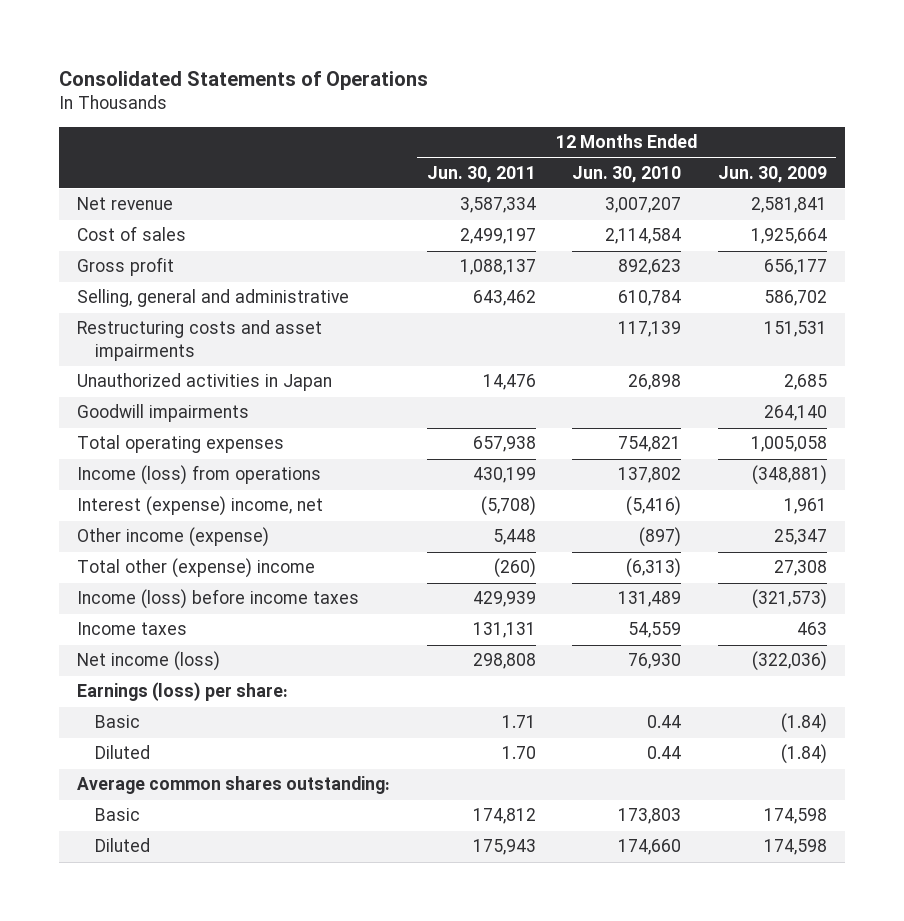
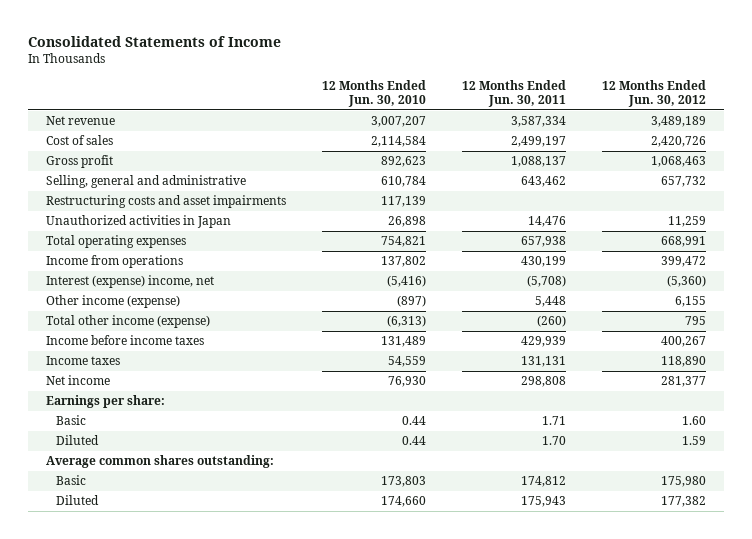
[58,70,428,90] Consolidated Statements of Operations -> [28,36,282,48] Consolidated Statements of Income
[717,165,827,183] Jun. 30, 2009 -> none
none -> [601,79,706,108] 12 Months Ended Jun. 30, 2012
[76,404,249,423] Goodwill impairments -> none
[76,465,321,486] Income (loss) from operations -> [46,255,184,269] Income from operations
[76,558,315,579] Total other (expense) income -> [46,315,211,329] Total other income (expense)
[76,589,359,610] Income (loss) before income taxes -> [46,335,205,346] Income before income taxes
[76,651,220,672] Net income (loss) -> [46,375,111,386] Net income
[76,682,288,702] Earnings (loss) per share: -> [46,395,166,409] Earnings per share:

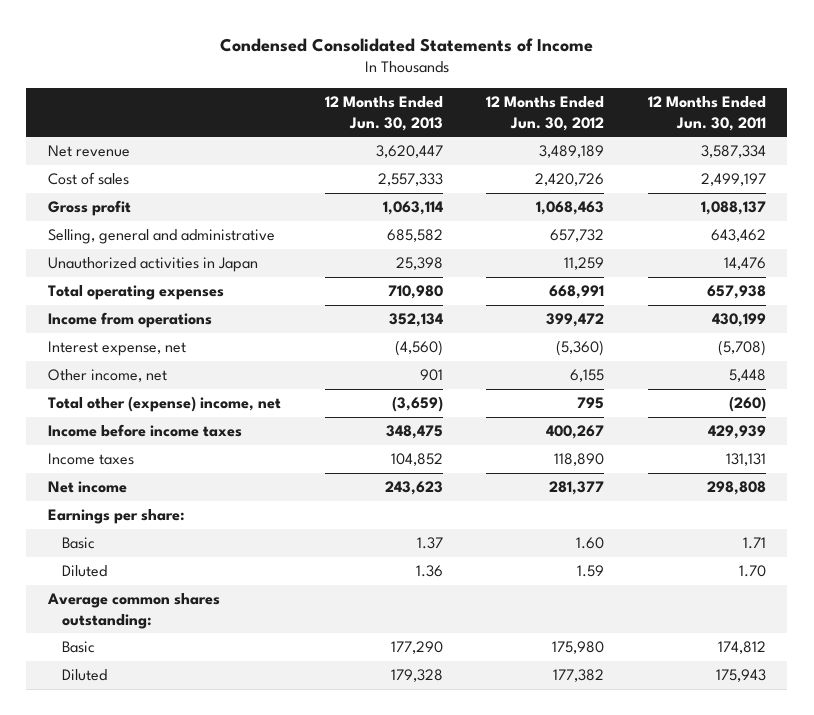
[28,36,282,48] Consolidated Statements of Income -> [219,37,593,52] Condensed Consolidated Statements of Income
[322,79,427,108] 12 Months Ended Jun. 30, 2010 -> none
none -> [324,96,443,131] 12 Months Ended Jun. 30, 2013
[46,195,287,209] Restructuring costs and asset impairments -> none
[46,275,215,289] Interest (expense) income, net -> [48,341,187,357] Interest expense, net
[46,295,181,309] Other income (expense) -> [48,369,168,383] Other income, net
[46,315,211,329] Total other income (expense) -> [48,396,282,413] Total other (expense) income, net

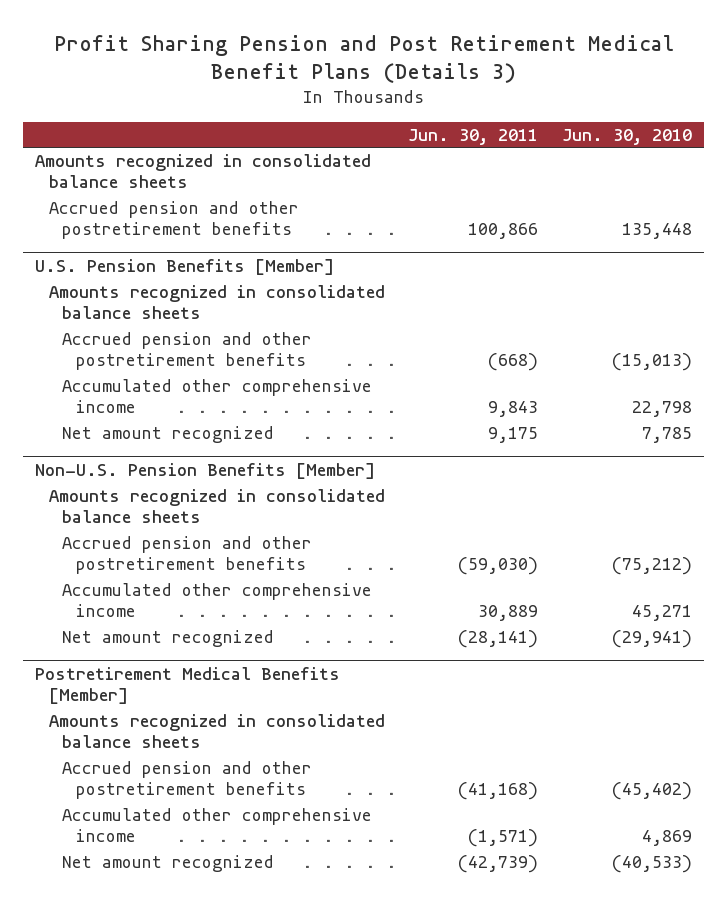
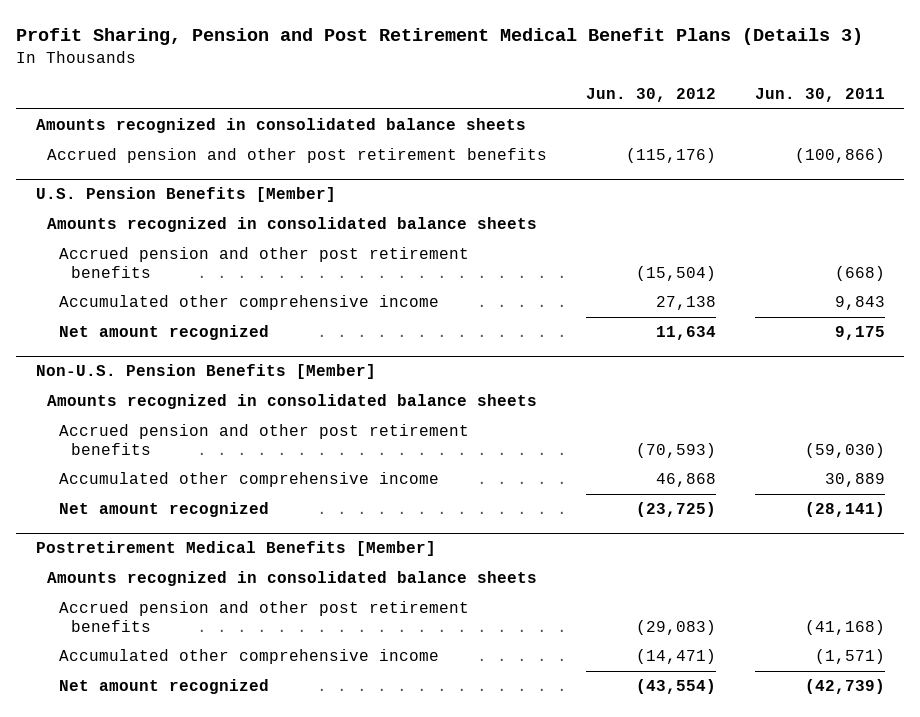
[53,34,674,83] Profit Sharing Pension and Post Retirement Medical Benefit Plans (Details 3) -> [16,28,864,46] Profit Sharing, Pension and Post Retirement Medical Benefit Plans (Details 3)
[562,128,693,145] Jun. 30, 2010 -> none
none -> [585,88,716,103] Jun. 30, 2012
[48,201,299,240] Accrued pension and other postretirement benefits -> [47,148,548,164] Accrued pension and other post retirement benefits
[468,223,539,240] 100,866 -> [794,148,885,164] (100,866)
[62,332,313,371] Accrued pension and other postretirement benefits -> [59,247,470,278] Accrued pension and other post retirement benefits
[62,536,313,575] Accrued pension and other postretirement benefits -> [59,424,470,455] Accrued pension and other post retirement benefits
[62,761,313,800] Accrued pension and other postretirement benefits -> [59,601,470,632] Accrued pension and other post retirement benefits

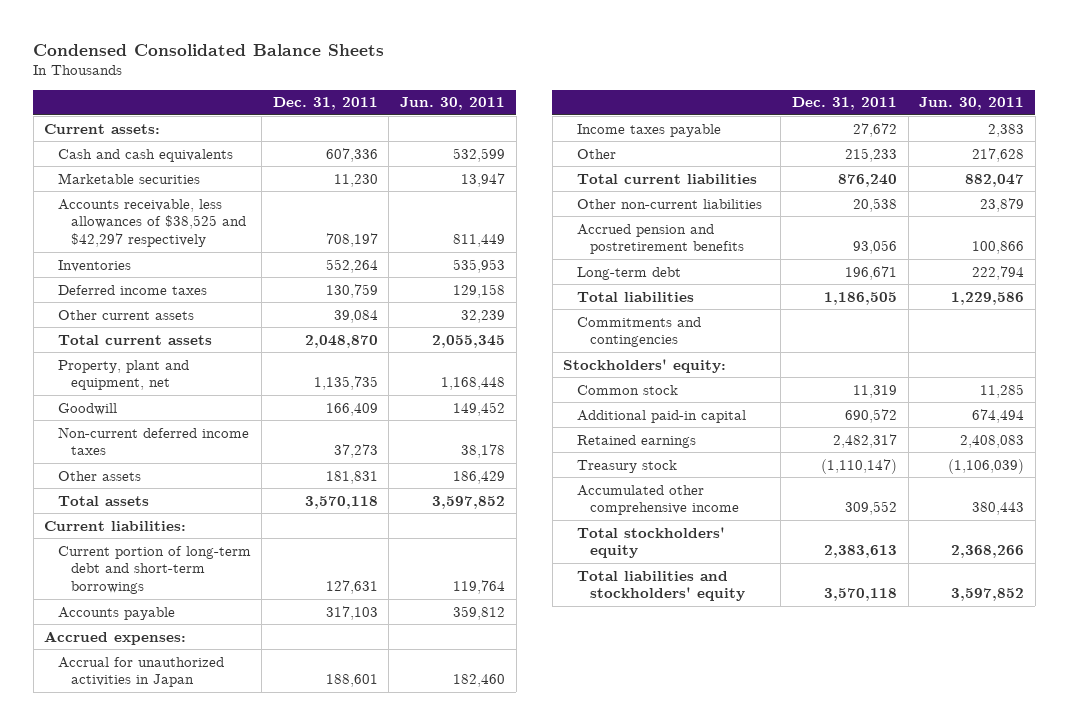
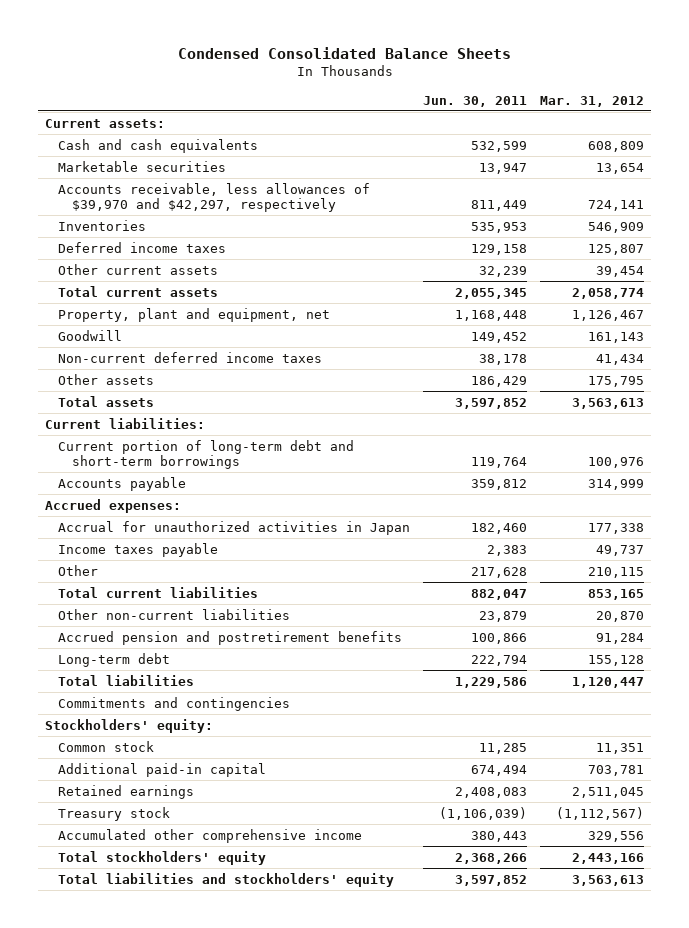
[272,97,378,111] Dec. 31, 2011 -> none
none -> [540,95,645,107] Mar. 31, 2012
[57,198,246,248] Accounts receivable, less allowances of $38,525 and $42,297 respectively -> [58,182,371,212] Accounts receivable, less allowances of $39,970 and $42,297, respectively

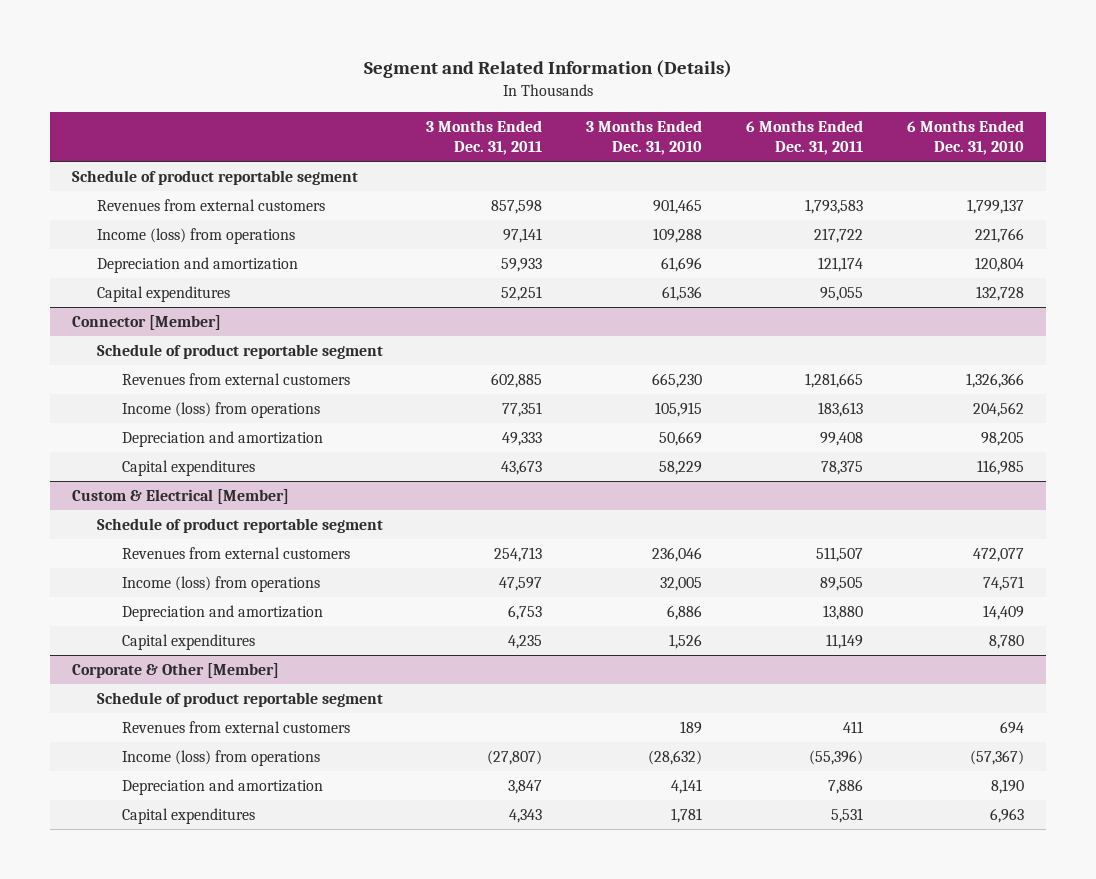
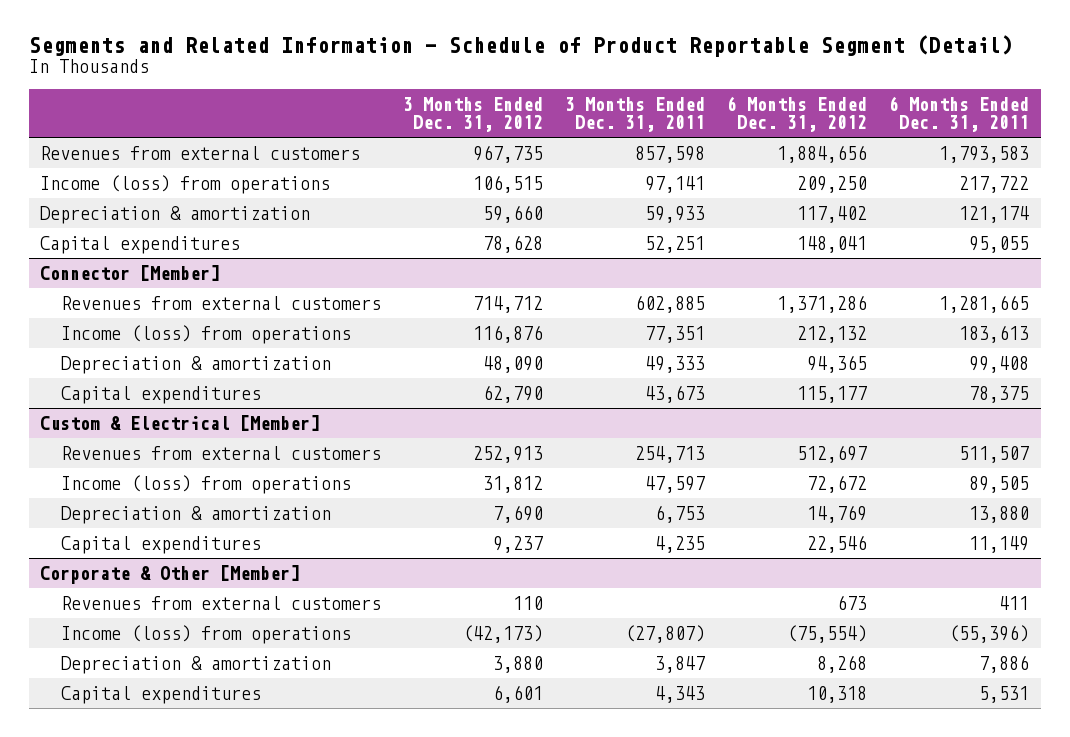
[363,60,732,79] Segment and Related Information (Details) -> [29,34,1014,57] Segments and Related Information - Schedule of Product Reportable Segment (Detail)
[586,119,703,156] 3 Months Ended Dec. 31, 2010 -> none
[906,119,1024,156] 6 Months Ended Dec. 31, 2010 -> none
none -> [402,96,543,133] 3 Months Ended Dec. 31, 2012
none -> [727,95,868,133] 6 Months Ended Dec. 31, 2012
[71,170,358,186] Schedule of product reportable segment -> none
[96,257,298,274] Depreciation and amortization -> [40,206,311,225] Depreciation & amortization
[96,344,383,360] Schedule of product reportable segment -> none
[121,431,323,448] Depreciation and amortization -> [60,356,331,375] Depreciation & amortization
[96,518,383,534] Schedule of product reportable segment -> none
[121,605,323,622] Depreciation and amortization -> [60,506,331,525] Depreciation & amortization
[96,692,383,708] Schedule of product reportable segment -> none
[121,779,323,796] Depreciation and amortization -> [60,656,331,675] Depreciation & amortization

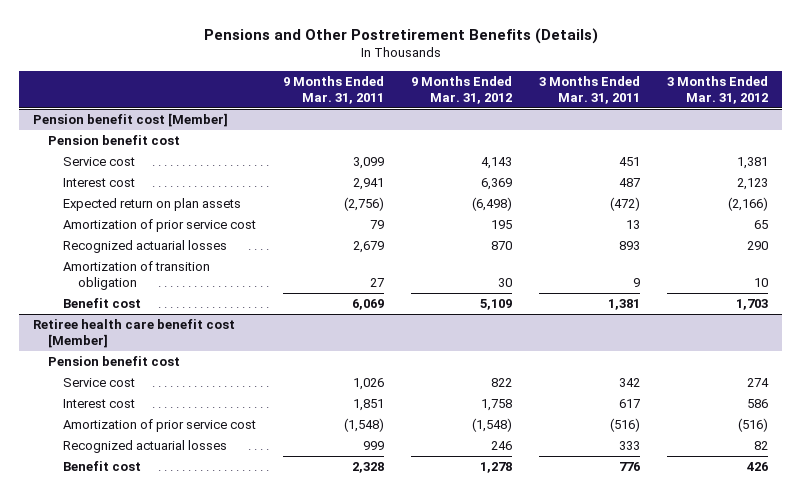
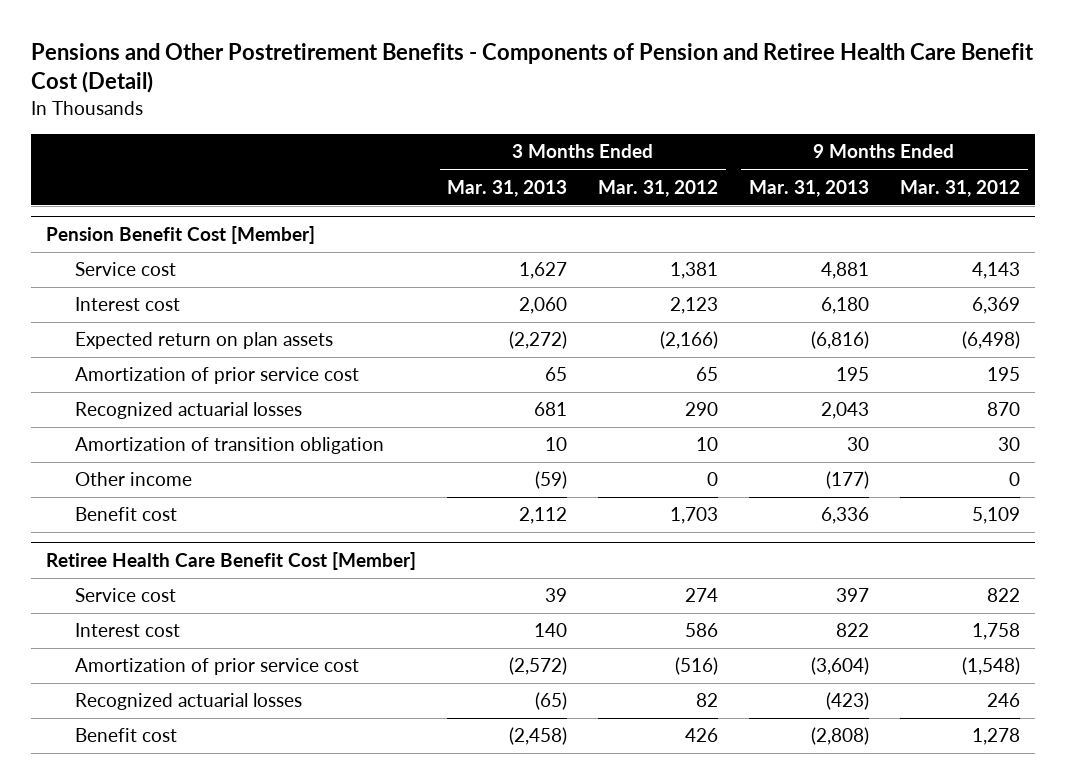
[203,27,598,44] Pensions and Other Postretirement Benefits (Details) -> [30,43,1034,94] Pensions and Other Postretirement Benefits - Components of Pension and Retiree Health Care Benefit Cost (Detail)
[282,75,384,105] 9 Months Ended Mar. 31, 2011 -> none
[539,75,641,105] 3 Months Ended Mar. 31, 2011 -> none
none -> [447,179,568,197] Mar. 31, 2013
none -> [749,179,870,197] Mar. 31, 2013
[47,135,180,146] Pension benefit cost -> none
[32,113,228,128] Pension benefit cost [Member] -> [46,226,316,245] Pension Benefit Cost [Member]
none -> [75,472,193,487] Other income
[47,356,180,367] Pension benefit cost -> none
[32,319,235,349] Retiree health care benefit cost [Member] -> [46,552,417,571] Retiree Health Care Benefit Cost [Member]

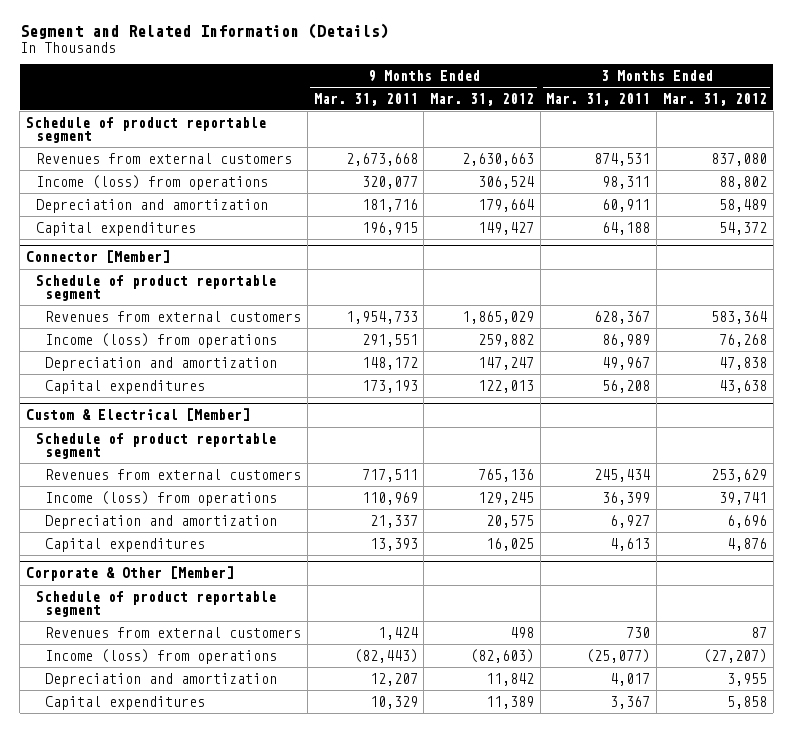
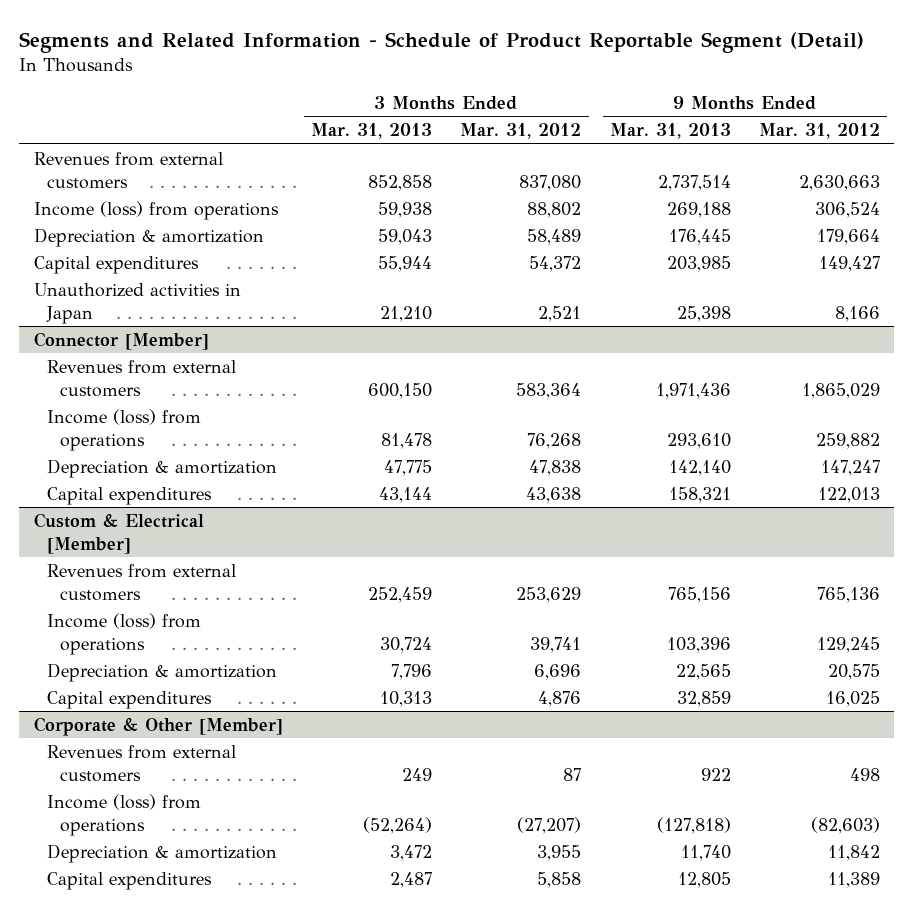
[19,23,389,40] Segment and Related Information (Details) -> [19,32,865,54] Segments and Related Information - Schedule of Product Reportable Segment (Detail)
[313,92,418,106] Mar. 31, 2011 -> none
[546,92,651,106] Mar. 31, 2011 -> none
none -> [311,123,433,140] Mar. 31, 2013
none -> [609,123,731,140] Mar. 31, 2013
[25,116,266,144] Schedule of product reportable segment -> none
[35,198,268,213] Depreciation and amortization -> [33,227,264,247] Depreciation & amortization
none -> [33,282,241,324] Unauthorized activities in Japan
[35,274,276,302] Schedule of product reportable segment -> none
[45,356,278,371] Depreciation and amortization -> [46,458,277,478] Depreciation & amortization
[35,432,276,460] Schedule of product reportable segment -> none
[45,514,278,529] Depreciation and amortization -> [46,662,277,682] Depreciation & amortization
[35,590,276,618] Schedule of product reportable segment -> none
[45,672,278,687] Depreciation and amortization -> [46,843,277,863] Depreciation & amortization

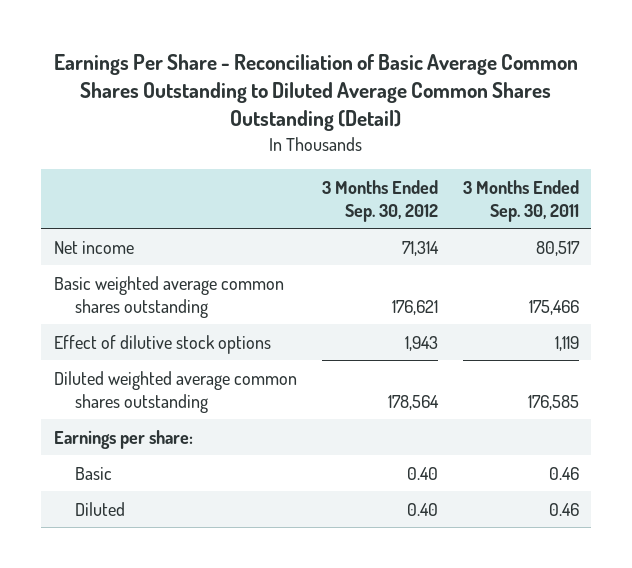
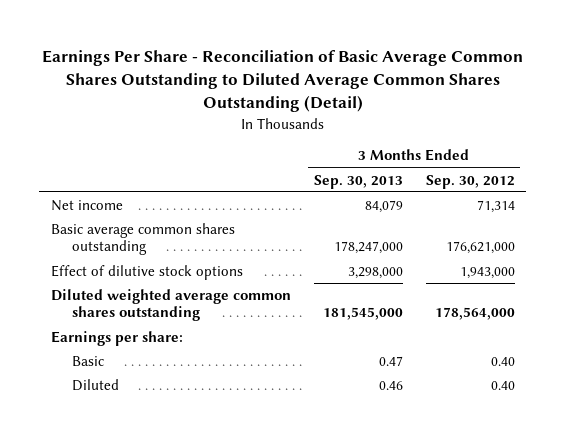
[462,179,579,223] 3 Months Ended Sep. 30, 2011 -> none
none -> [313,174,403,189] Sep. 30, 2013
[53,275,284,319] Basic weighted average common shares outstanding -> [50,222,235,256] Basic average common shares outstanding
[391,300,438,316] 176,621 -> [445,241,515,255] 176,621,000
[404,335,438,351] 1,943 -> [459,266,515,279] 1,943,000
[387,395,439,411] 178,564 -> [434,307,515,321] 178,564,000

